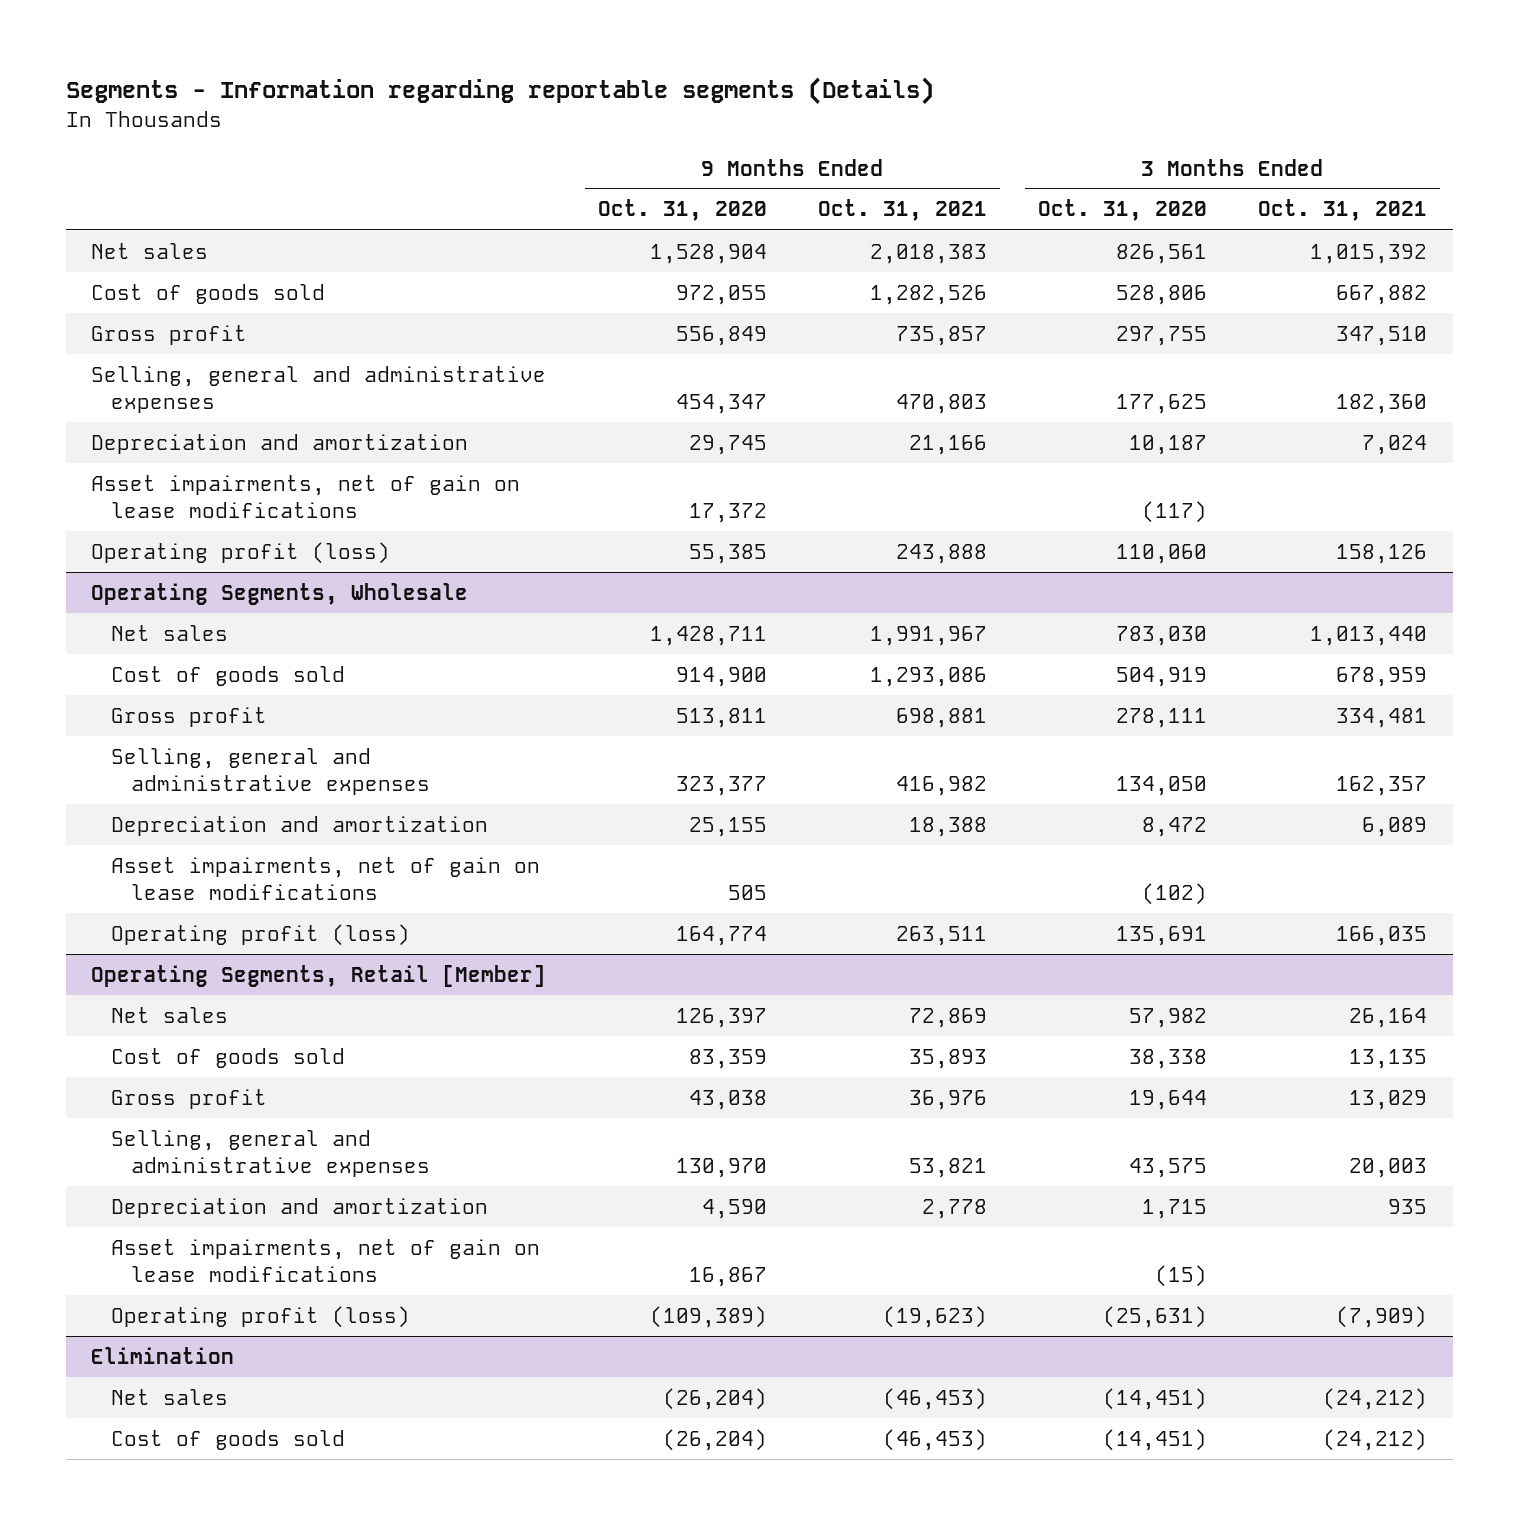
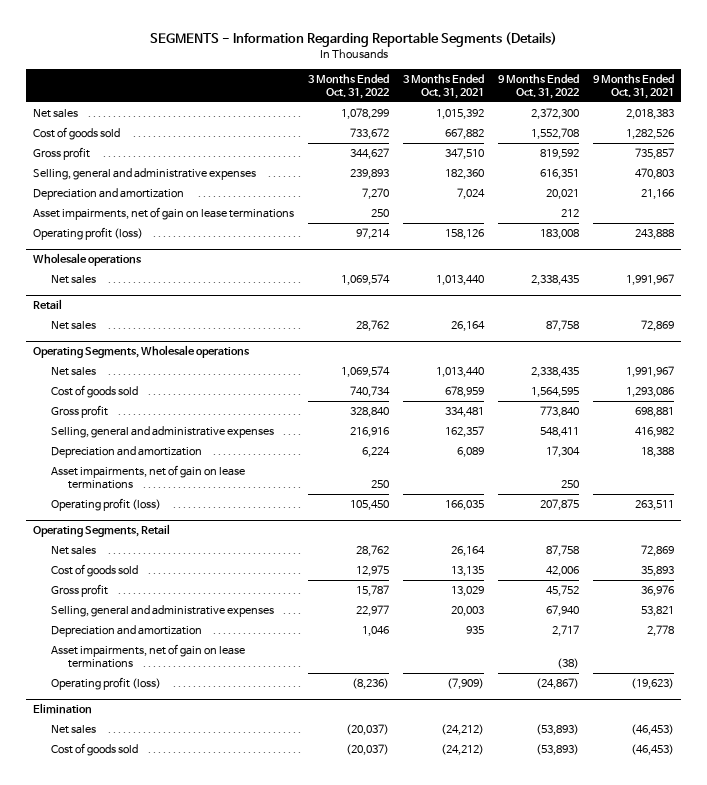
[65,77,934,106] Segments - Information regarding reportable segments (Details) -> [149,32,557,48] SEGMENTS - Information Regarding Reportable Segments (Details)
[597,199,767,222] Oct. 31, 2020 -> none
[1037,199,1207,222] Oct. 31, 2020 -> none
none -> [307,74,389,100] 3 Months Ended Oct. 31, 2022
none -> [498,74,580,100] 9 Months Ended Oct. 31, 2022
[91,474,521,518] Asset impairments, net of gain on lease modifications -> [32,206,294,220] Asset impairments, net of gain on lease terminations
[91,582,469,605] Operating Segments, Wholesale -> none
none -> [32,253,142,267] Wholesale operations
none -> [32,299,62,310] Retail
none -> [50,320,96,330] Net sales
none -> [32,345,250,359] Operating Segments, Wholesale operations
none -> [50,366,96,376] Net sales
[110,856,540,900] Asset impairments, net of gain on lease modifications -> [50,464,245,489] Asset impairments, net of gain on lease terminations
[91,964,547,987] Operating Segments, Retail [Member] -> [32,524,170,538] Operating Segments, Retail
[110,1238,540,1282] Asset impairments, net of gain on lease modifications -> [50,643,245,668] Asset impairments, net of gain on lease terminations

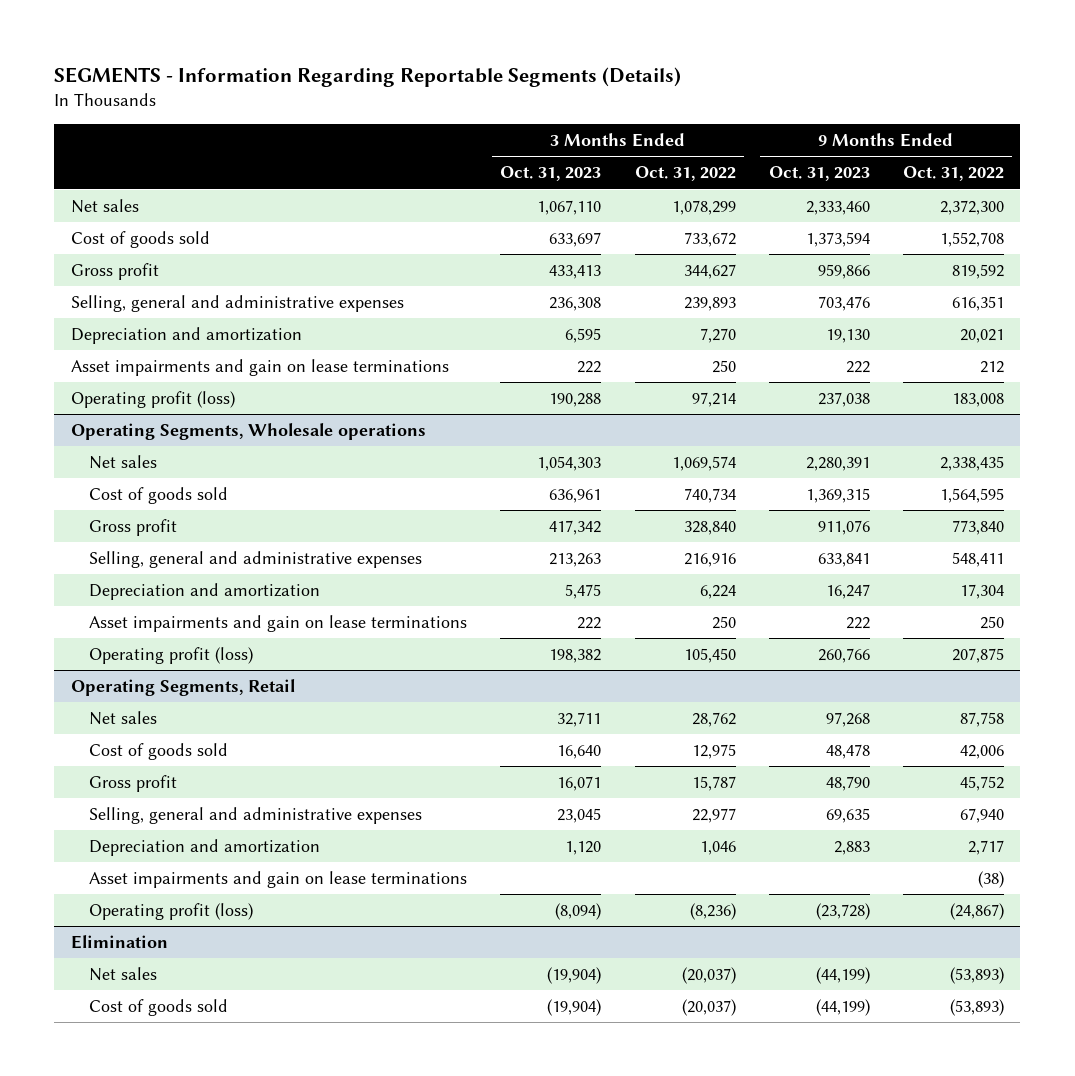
[403,74,485,100] 3 Months Ended Oct. 31, 2021 -> none
[593,74,675,100] 9 Months Ended Oct. 31, 2021 -> none
none -> [500,166,602,182] Oct. 31, 2023
none -> [768,166,870,182] Oct. 31, 2023
[32,206,294,220] Asset impairments, net of gain on lease terminations -> [70,359,449,377] Asset impairments and gain on lease terminations
[32,253,142,267] Wholesale operations -> none
[50,274,96,284] Net sales -> none
[32,299,62,310] Retail -> none
[50,320,96,330] Net sales -> none
[50,464,245,489] Asset impairments, net of gain on lease terminations -> [89,615,468,633] Asset impairments and gain on lease terminations
[50,643,245,668] Asset impairments, net of gain on lease terminations -> [89,871,468,889] Asset impairments and gain on lease terminations

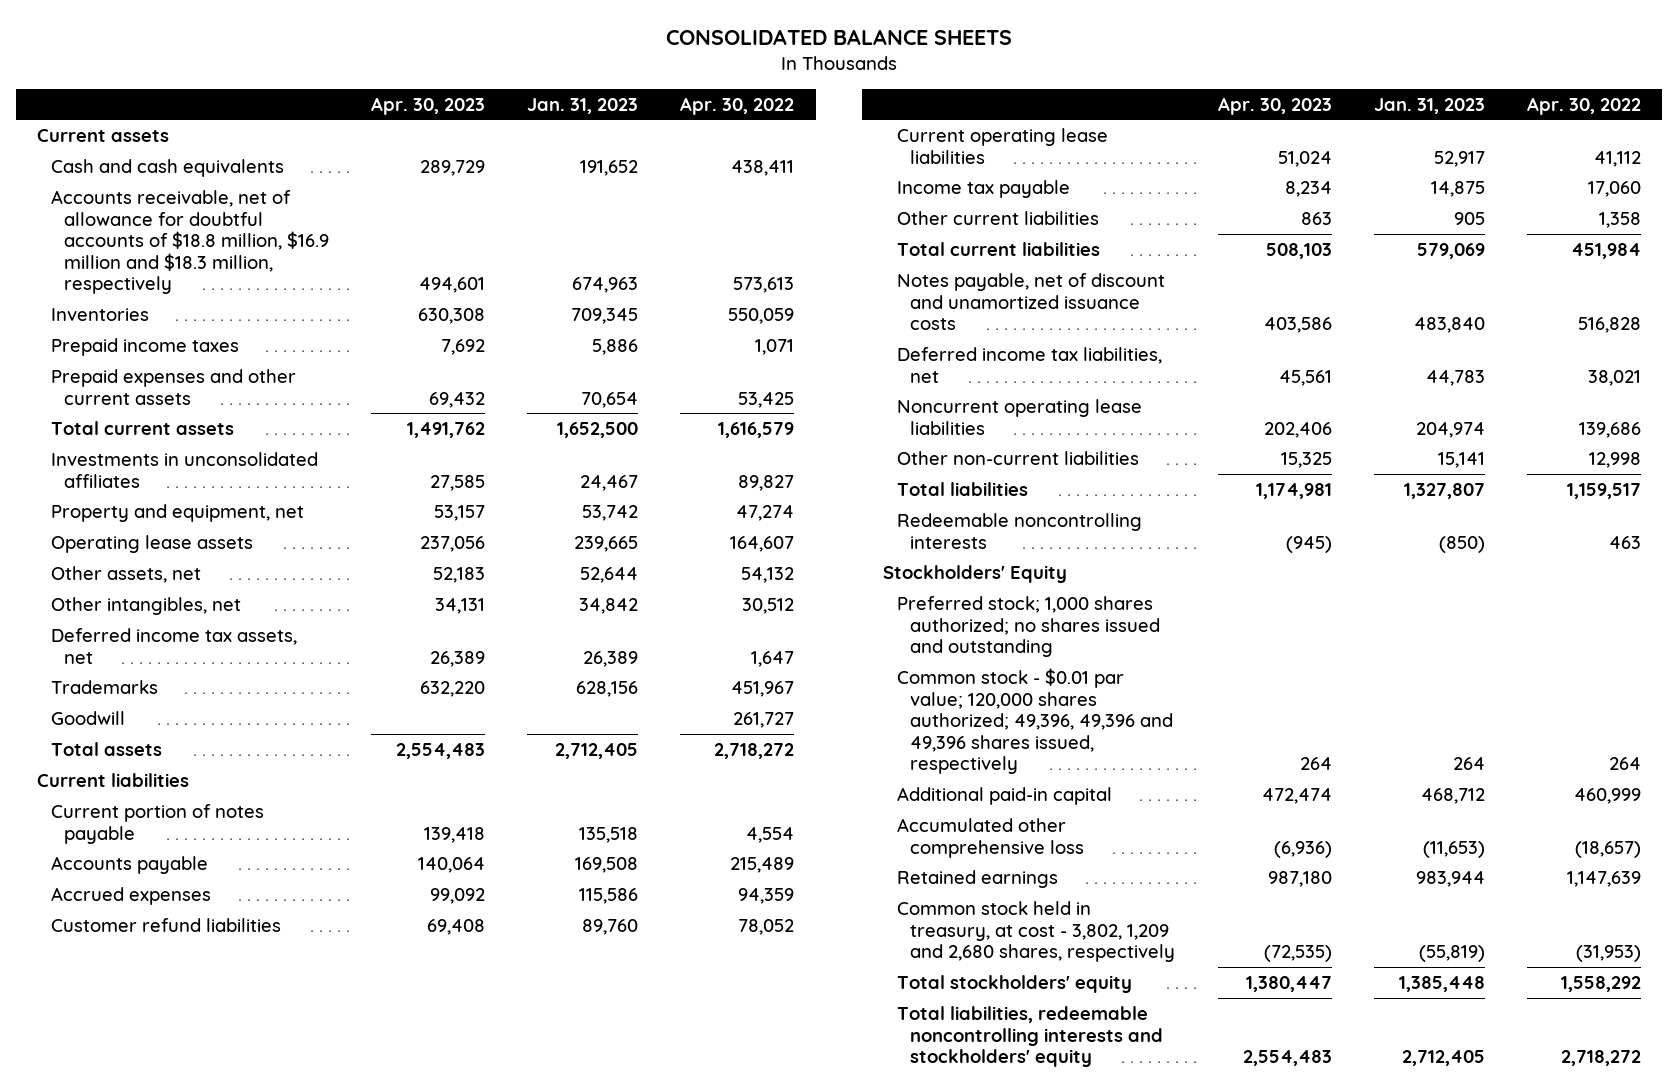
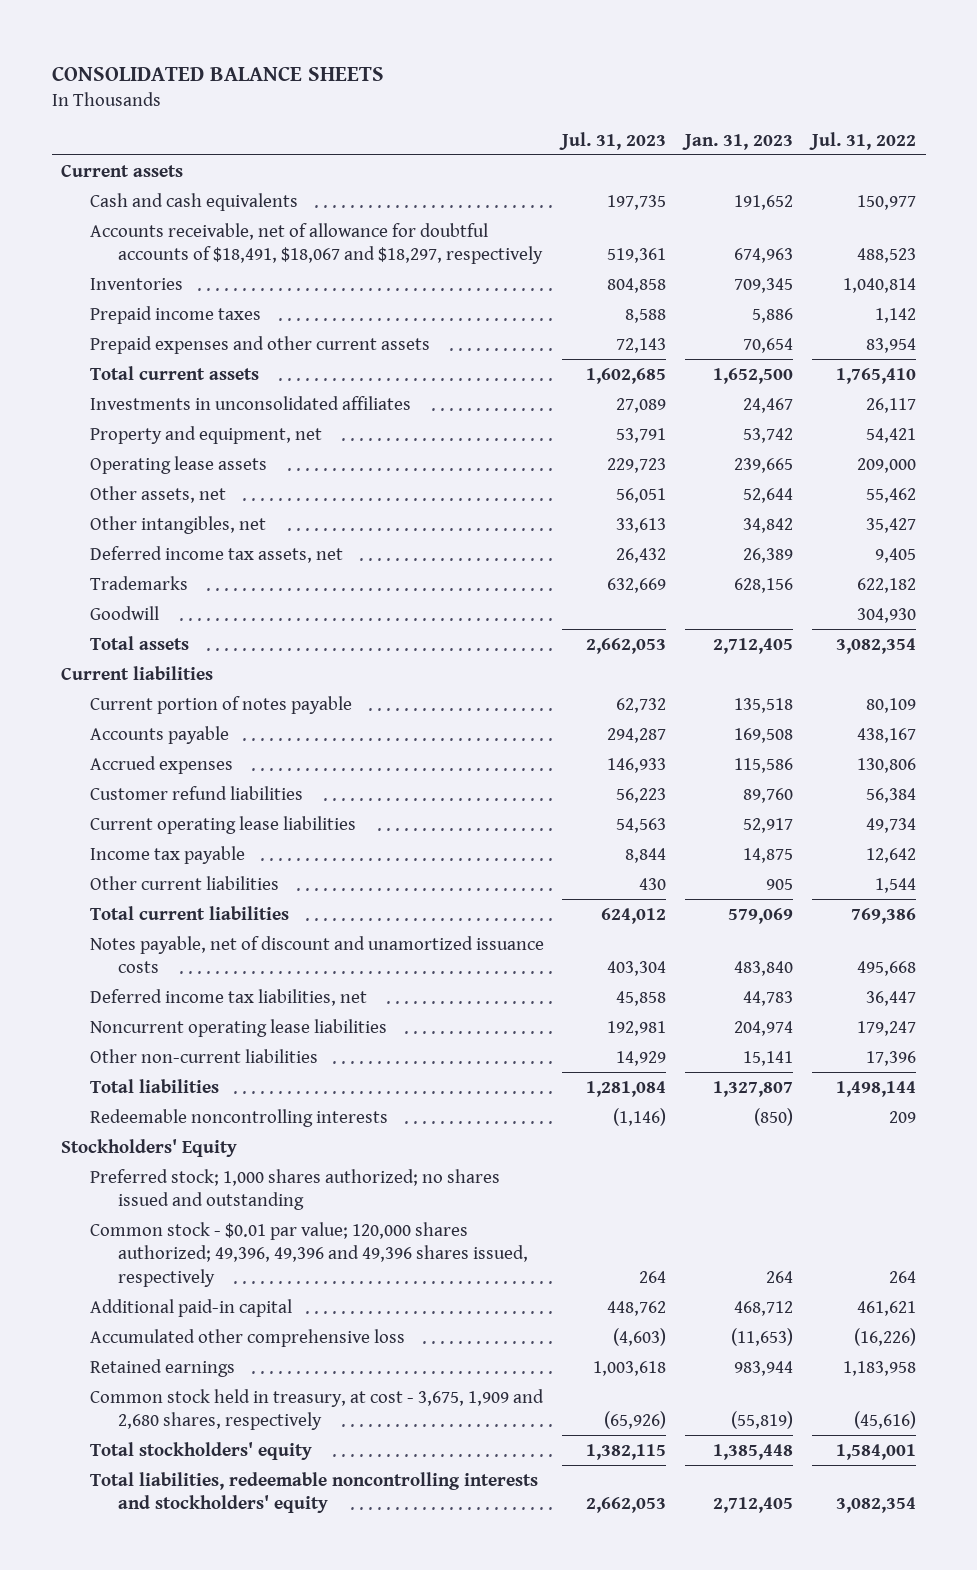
[371,96,486,115] Apr. 30, 2023 -> none
[680,96,795,115] Apr. 30, 2022 -> none
none -> [559,131,667,150] Jul. 31, 2023
none -> [809,131,917,150] Jul. 31, 2022
[50,189,330,295] Accounts receivable, net of allowance for doubtful accounts of $18.8 million, $16.9 million and $18.3 million, respectively -> [89,222,543,265] Accounts receivable, net of allowance for doubtful accounts of $18,491, $18,067 and $18,297, respectively
[896,900,1176,963] Common stock held in treasury, at cost - 3,802, 1,209 and 2,680 shares, respectively -> [89,1388,544,1431] Common stock held in treasury, at cost - 3,675, 1,909 and 2,680 shares, respectively

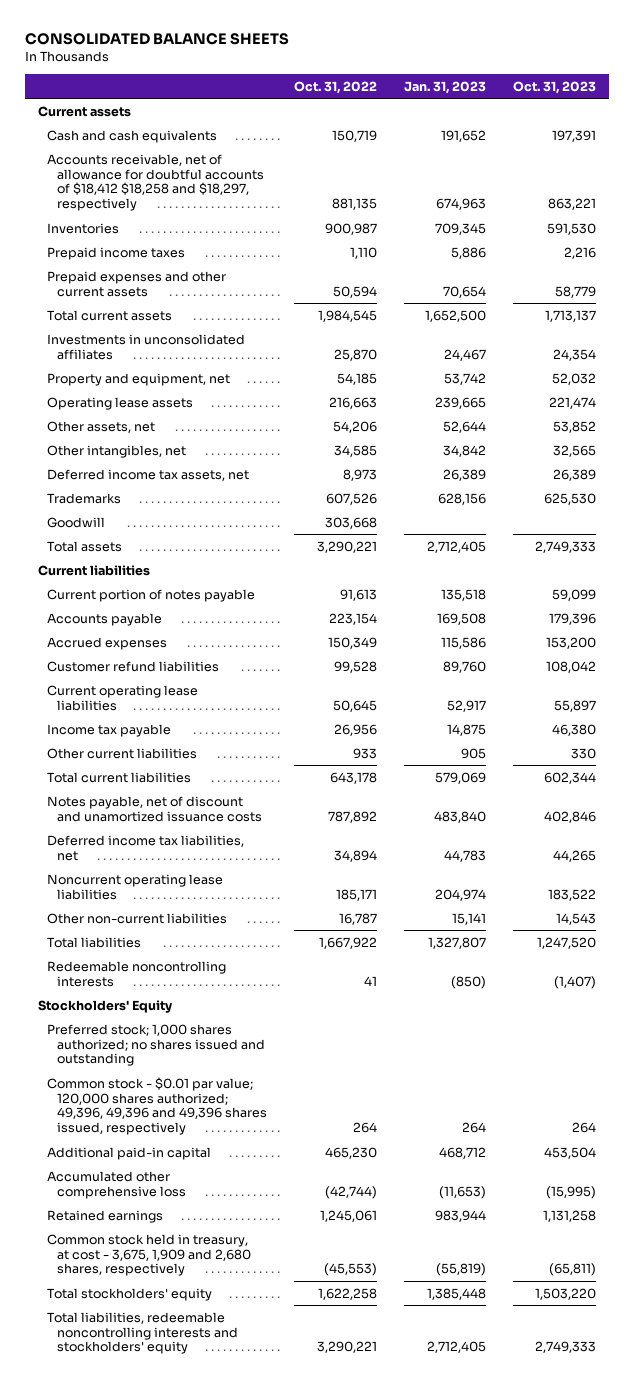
[559,131,667,150] Jul. 31, 2023 -> none
[809,131,917,150] Jul. 31, 2022 -> none
none -> [293,80,377,94] Oct. 31, 2022
none -> [512,80,596,94] Oct. 31, 2023
[89,222,543,265] Accounts receivable, net of allowance for doubtful accounts of $18,491, $18,067 and $18,297, respectively -> [47,153,264,212] Accounts receivable, net of allowance for doubtful accounts of $18,412 $18,258 and $18,297, respectively

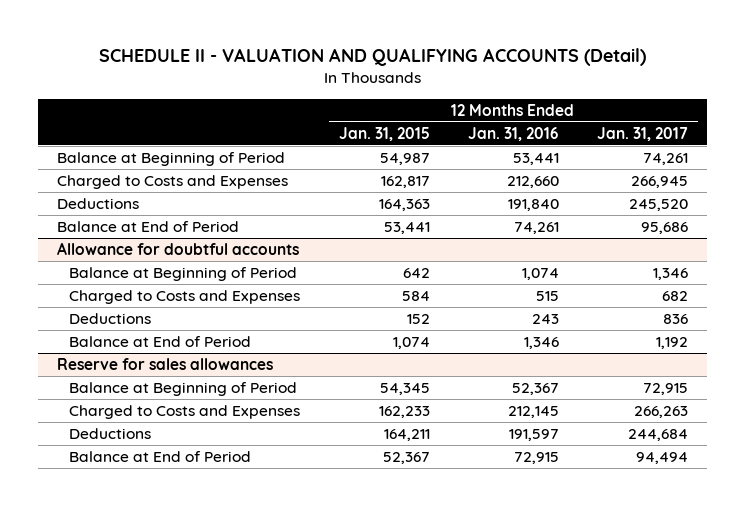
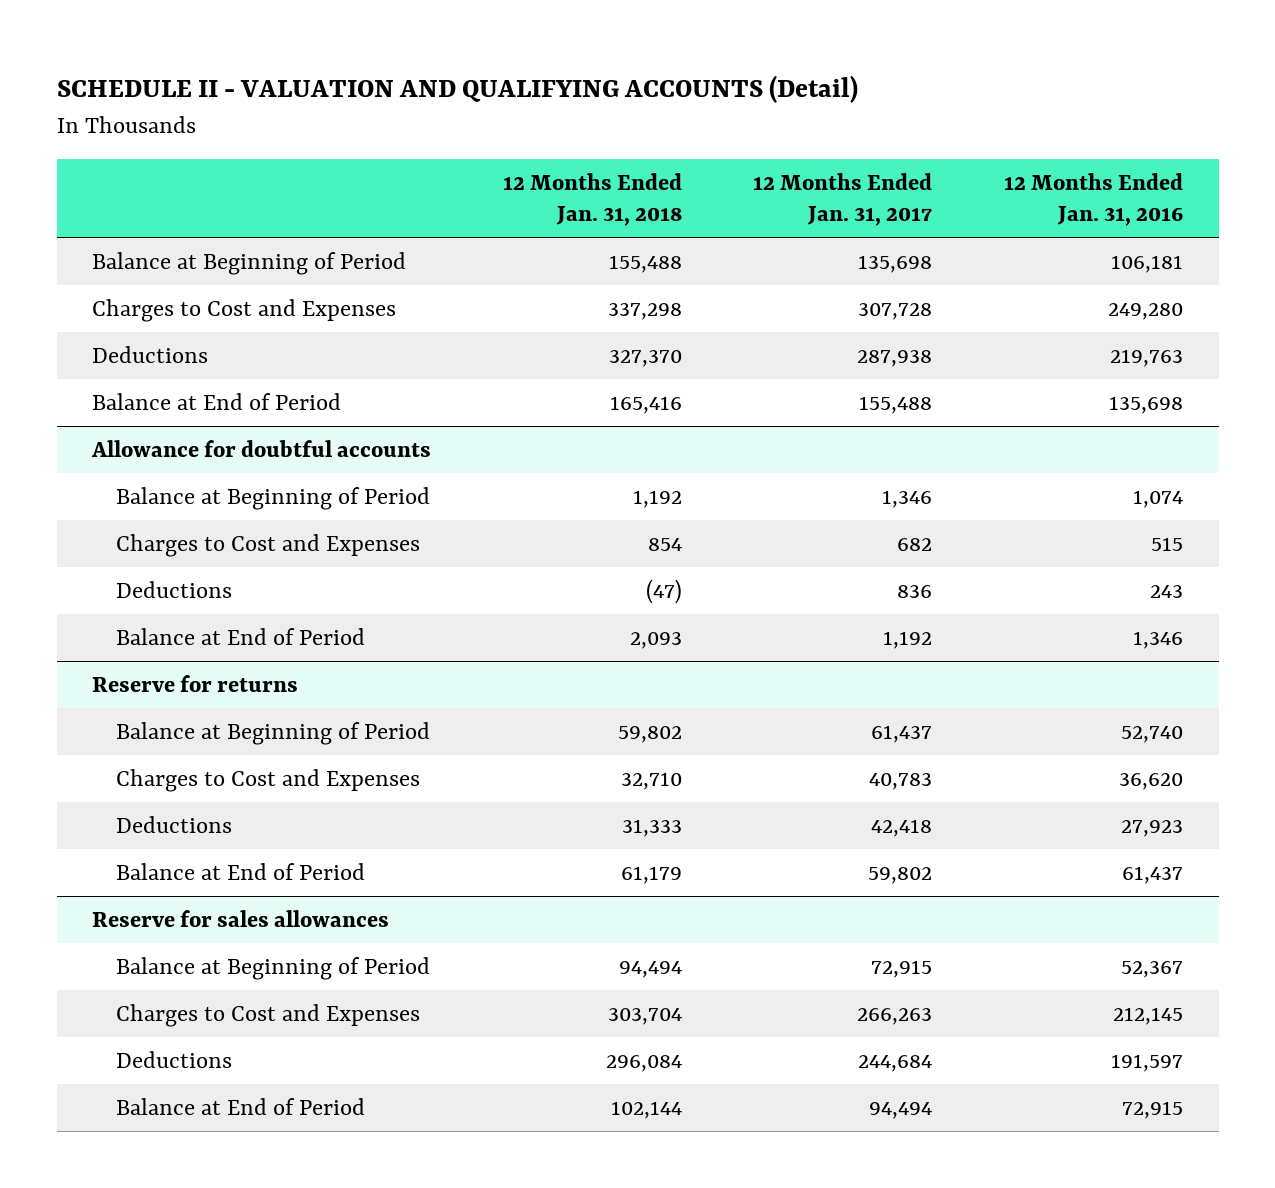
[338,126,430,141] Jan. 31, 2015 -> none
none -> [502,173,682,227] 12 Months Ended Jan. 31, 2018
[512,153,559,166] 53,441 -> [1110,255,1183,274] 106,181
[643,153,689,166] 74,261 -> [858,255,933,274] 135,698
[57,175,289,190] Charged to Costs and Expenses -> [92,299,397,323] Charges to Cost and Expenses
[506,176,559,189] 212,660 -> [1107,303,1183,321] 249,280
[631,176,689,189] 266,945 -> [858,303,933,321] 307,728
[507,199,559,212] 191,840 -> [1109,349,1183,368] 219,763
[629,199,689,212] 245,520 -> [857,350,933,368] 287,938
[513,222,559,235] 74,261 -> [1108,396,1183,415] 135,698
[641,222,689,235] 95,686 -> [859,396,933,415] 155,488
[69,290,301,305] Charged to Costs and Expenses -> [116,534,421,558] Charges to Cost and Expenses
none -> [92,675,299,693] Reserve for returns
none -> [116,722,431,746] Balance at Beginning of Period
none -> [116,769,421,793] Charges to Cost and Expenses
none -> [116,816,233,834] Deductions
none -> [116,863,366,881] Balance at End of Period
[69,405,301,420] Charged to Costs and Expenses -> [116,1004,421,1028] Charges to Cost and Expenses

